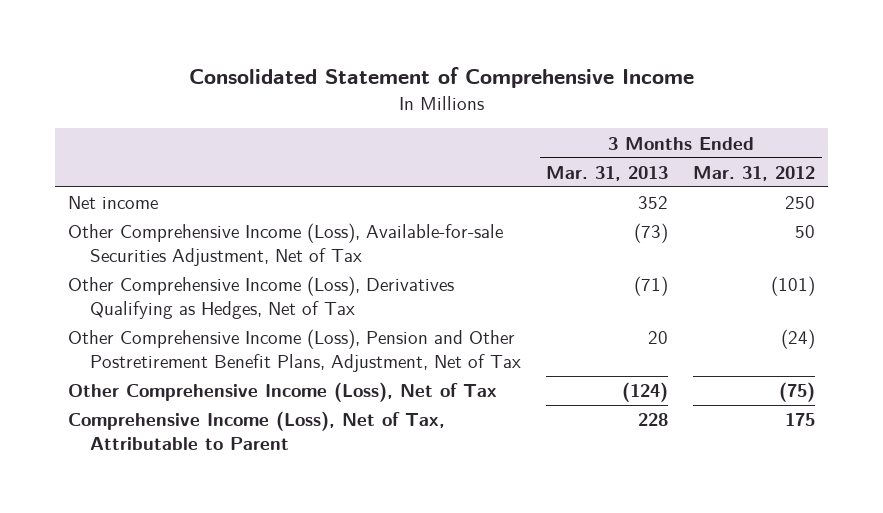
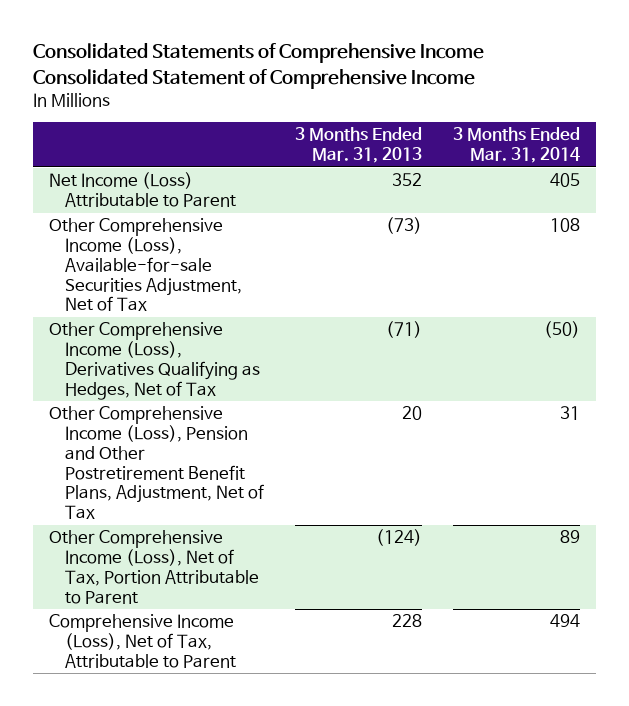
[188,67,694,89] Consolidated Statement of Comprehensive Income -> [33,43,485,89] Consolidated Statements of Comprehensive Income Consolidated Statement of Comprehensive Income
[693,165,816,181] Mar. 31, 2012 -> none
none -> [453,127,581,164] 3 Months Ended Mar. 31, 2014
[67,196,158,210] Net income -> [48,172,237,208] Net Income (Loss) Attributable to Parent
[67,382,497,403] Other Comprehensive Income (Loss), Net of Tax -> [48,530,260,604] Other Comprehensive Income (Loss), Net of Tax, Portion Attributable to Parent

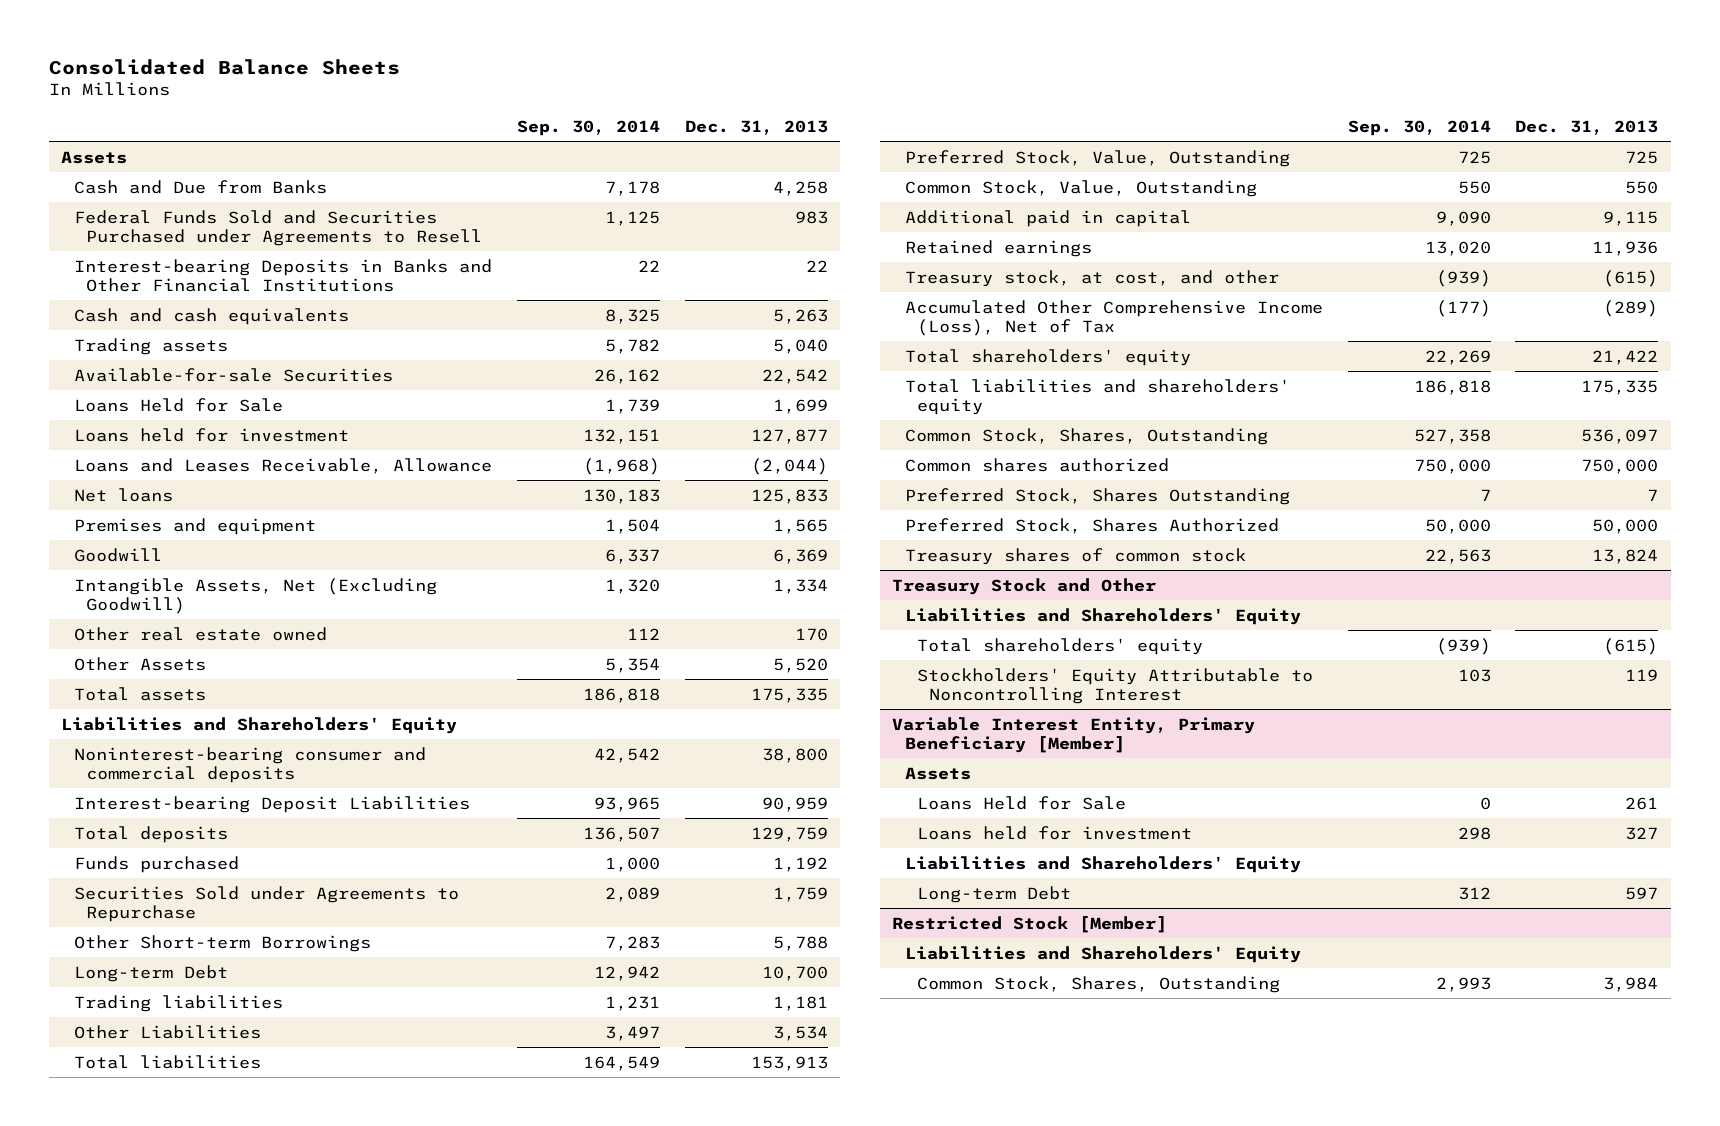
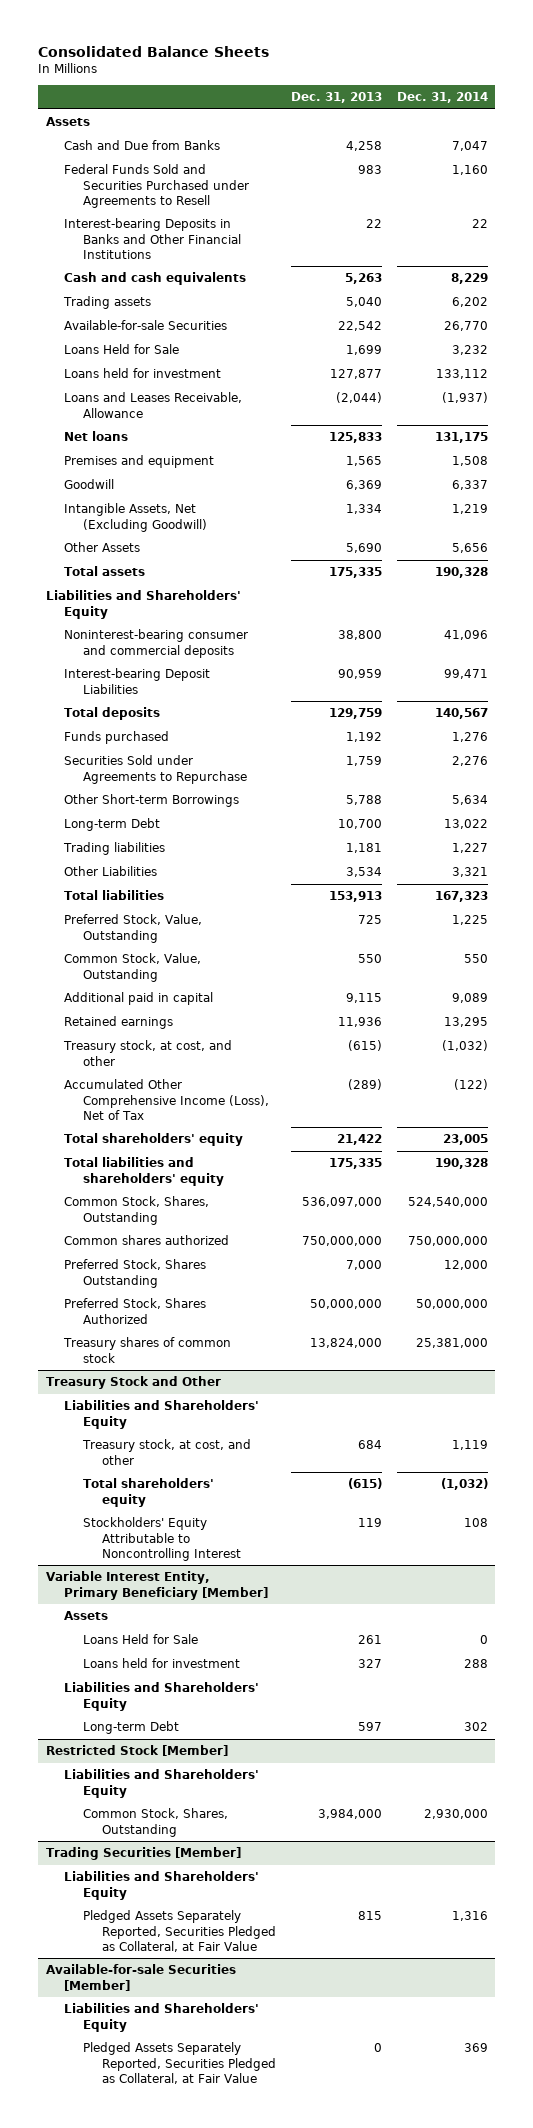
[516,119,660,136] Sep. 30, 2014 -> none
none -> [396,92,488,104] Dec. 31, 2014
[73,626,327,641] Other real estate owned -> none
[772,657,828,673] 5,520 -> [345,543,382,554] 5,690
[1581,428,1659,444] 536,097 -> [301,1197,382,1208] 536,097,000
[1581,458,1659,474] 750,000 -> [301,1236,382,1247] 750,000,000
[1647,488,1659,501] 7 -> [345,1260,382,1271] 7,000
[1592,518,1659,534] 50,000 -> [309,1299,382,1310] 50,000,000
[1592,548,1659,564] 13,824 -> [309,1338,382,1349] 13,824,000
none -> [81,1439,251,1465] Treasury stock, at cost, and other
[1603,976,1659,992] 3,984 -> [317,1809,382,1820] 3,984,000
none -> [45,1847,241,1861] Trading Securities [Member]
none -> [64,1871,260,1900] Liabilities and Shareholders' Equity
none -> [82,1910,276,1952] Pledged Assets Separately Reported, Securities Pledged as Collateral, at Fair Value
none -> [45,1964,236,1991] Available-for-sale Securities [Member]
none -> [64,2003,260,2032] Liabilities and Shareholders' Equity
none -> [82,2042,276,2084] Pledged Assets Separately Reported, Securities Pledged as Collateral, at Fair Value

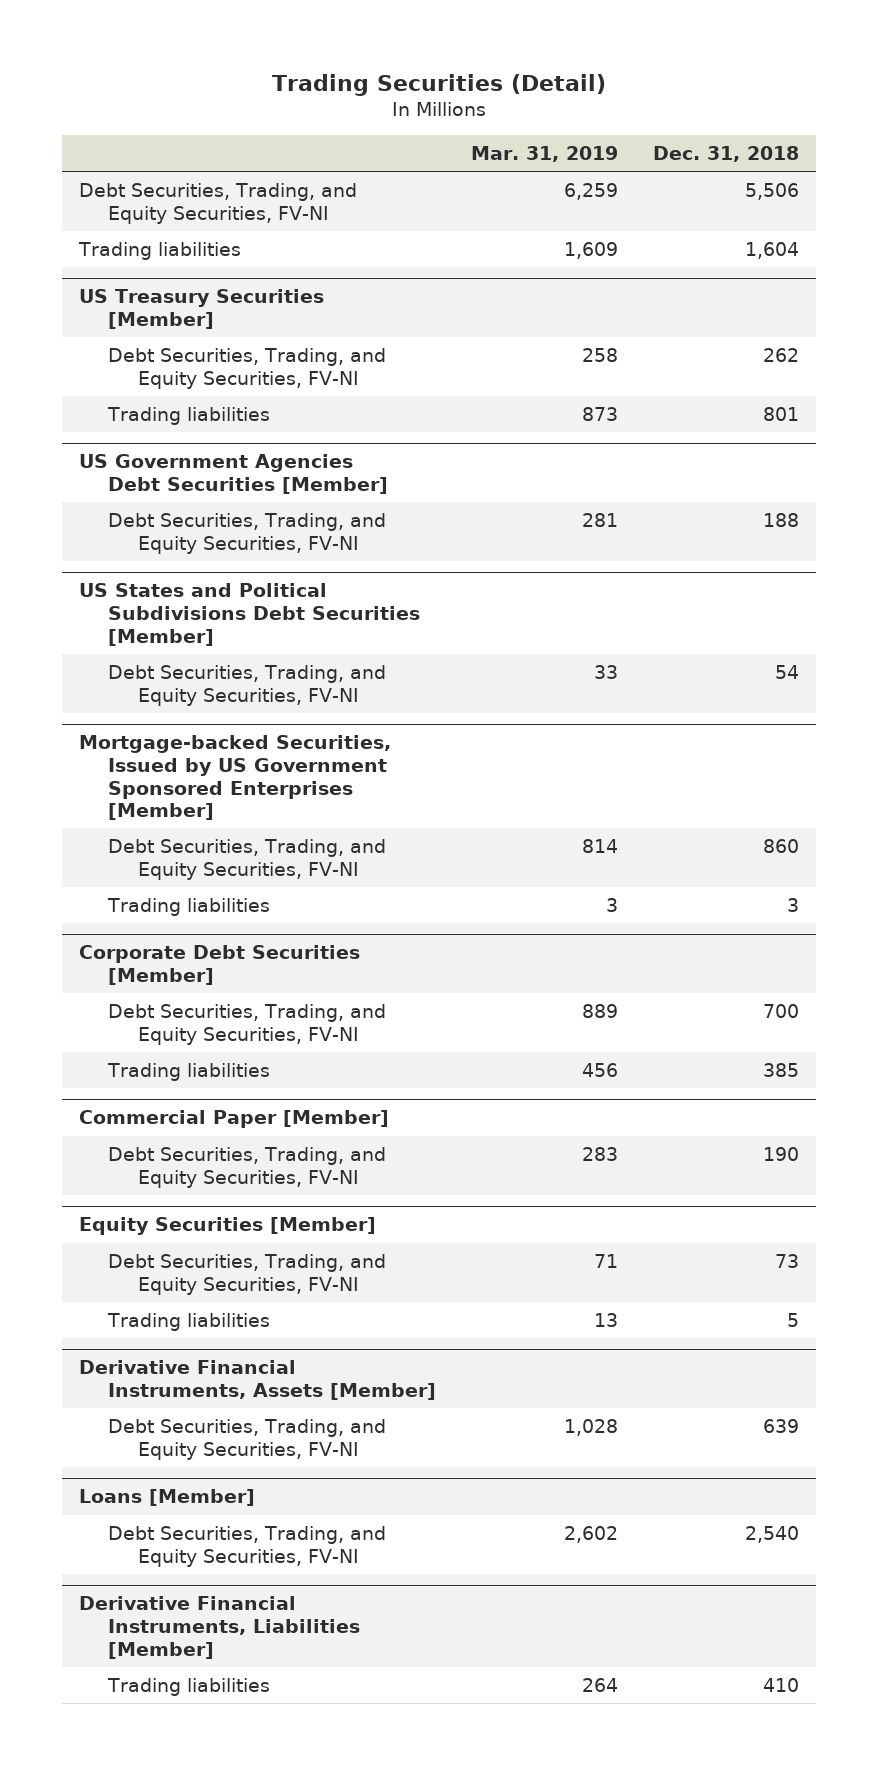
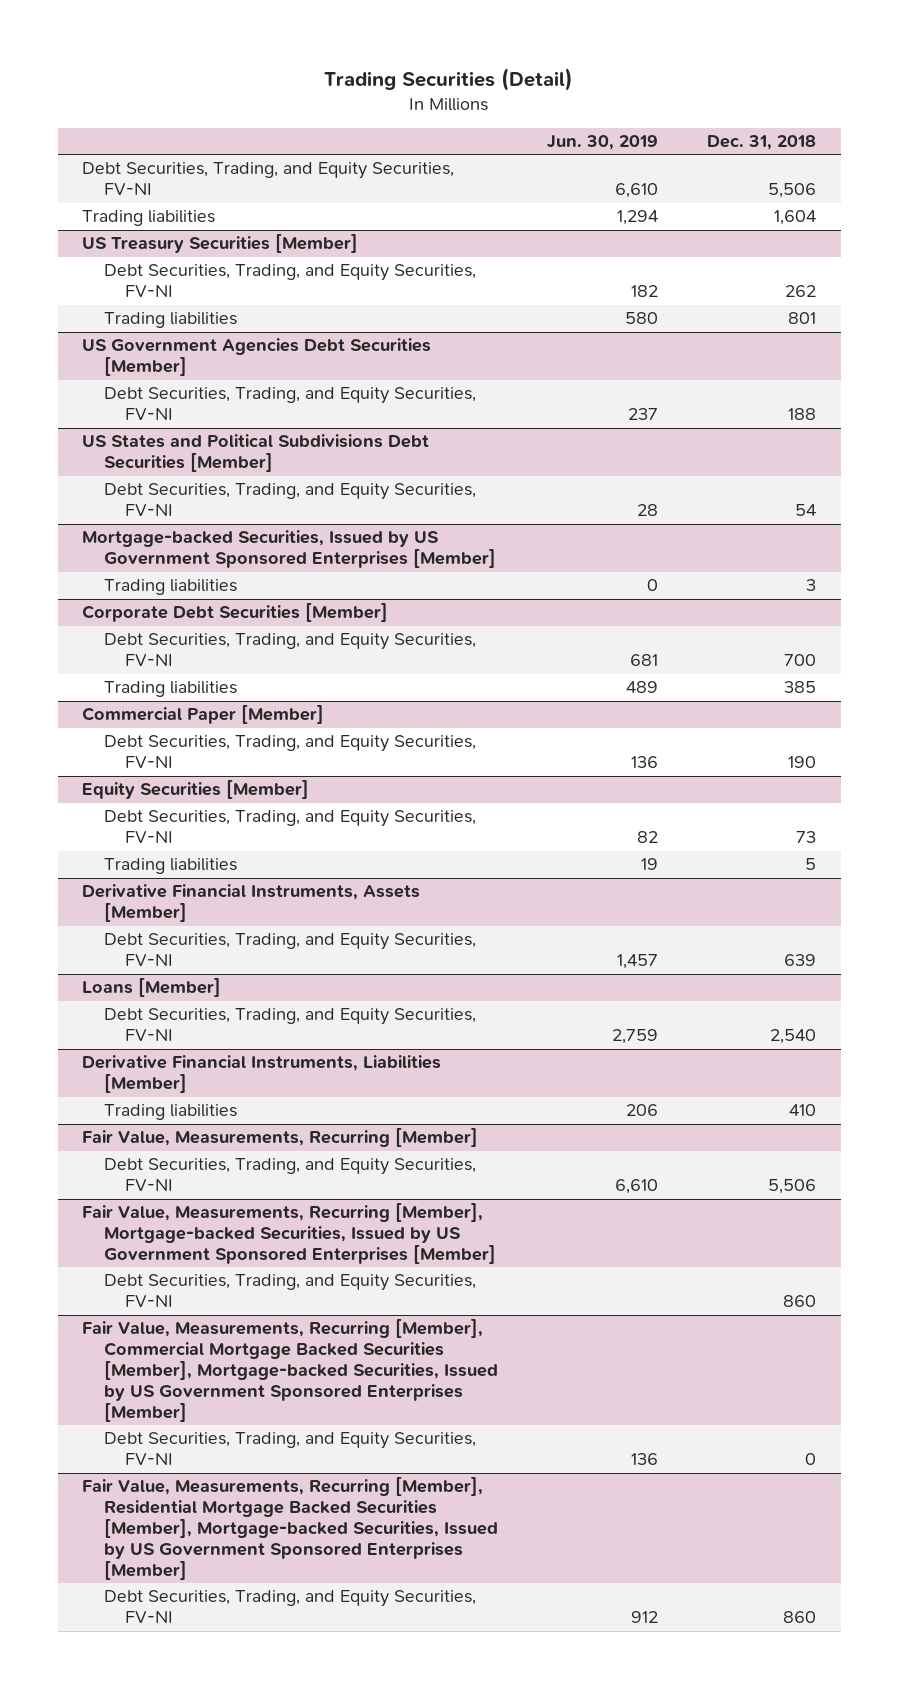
[471,145,619,162] Mar. 31, 2019 -> none
none -> [547,135,659,151] Jun. 30, 2019
[108,838,387,880] Debt Securities, Trading, and Equity Securities, FV-NI -> none
none -> [82,1128,479,1148] Fair Value, Measurements, Recurring [Member]
none -> [103,1158,476,1192] Debt Securities, Trading, and Equity Securities, FV-NI
none -> [82,1203,496,1265] Fair Value, Measurements, Recurring [Member], Mortgage-backed Securities, Issued by US Government Sponsored Enterprises [Member]
none -> [103,1274,476,1308] Debt Securities, Trading, and Equity Securities, FV-NI
none -> [82,1319,498,1422] Fair Value, Measurements, Recurring [Member], Commercial Mortgage Backed Securities [Member], Mortgage-backed Securities, Issued by US Government Sponsored Enterprises [Member]
none -> [103,1432,476,1466] Debt Securities, Trading, and Equity Securities, FV-NI
none -> [82,1477,498,1580] Fair Value, Measurements, Recurring [Member], Residential Mortgage Backed Securities [Member], Mortgage-backed Securities, Issued by US Government Sponsored Enterprises [Member]
none -> [103,1590,476,1624] Debt Securities, Trading, and Equity Securities, FV-NI

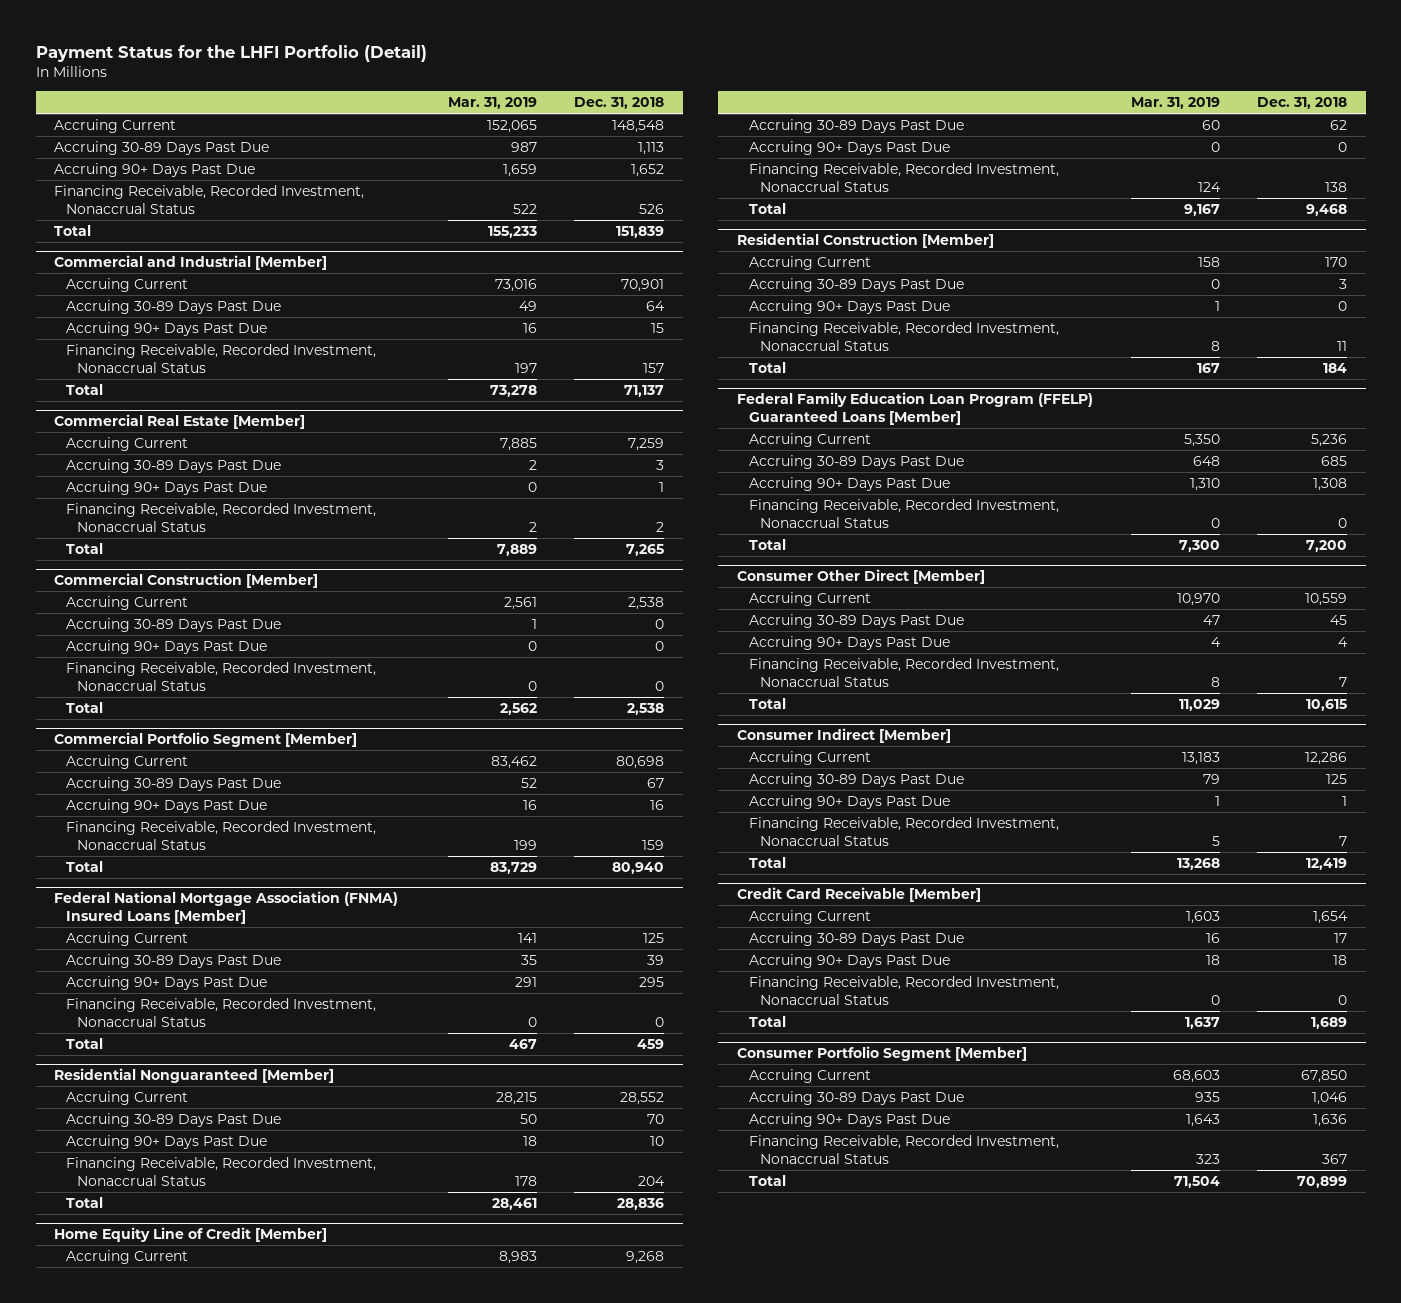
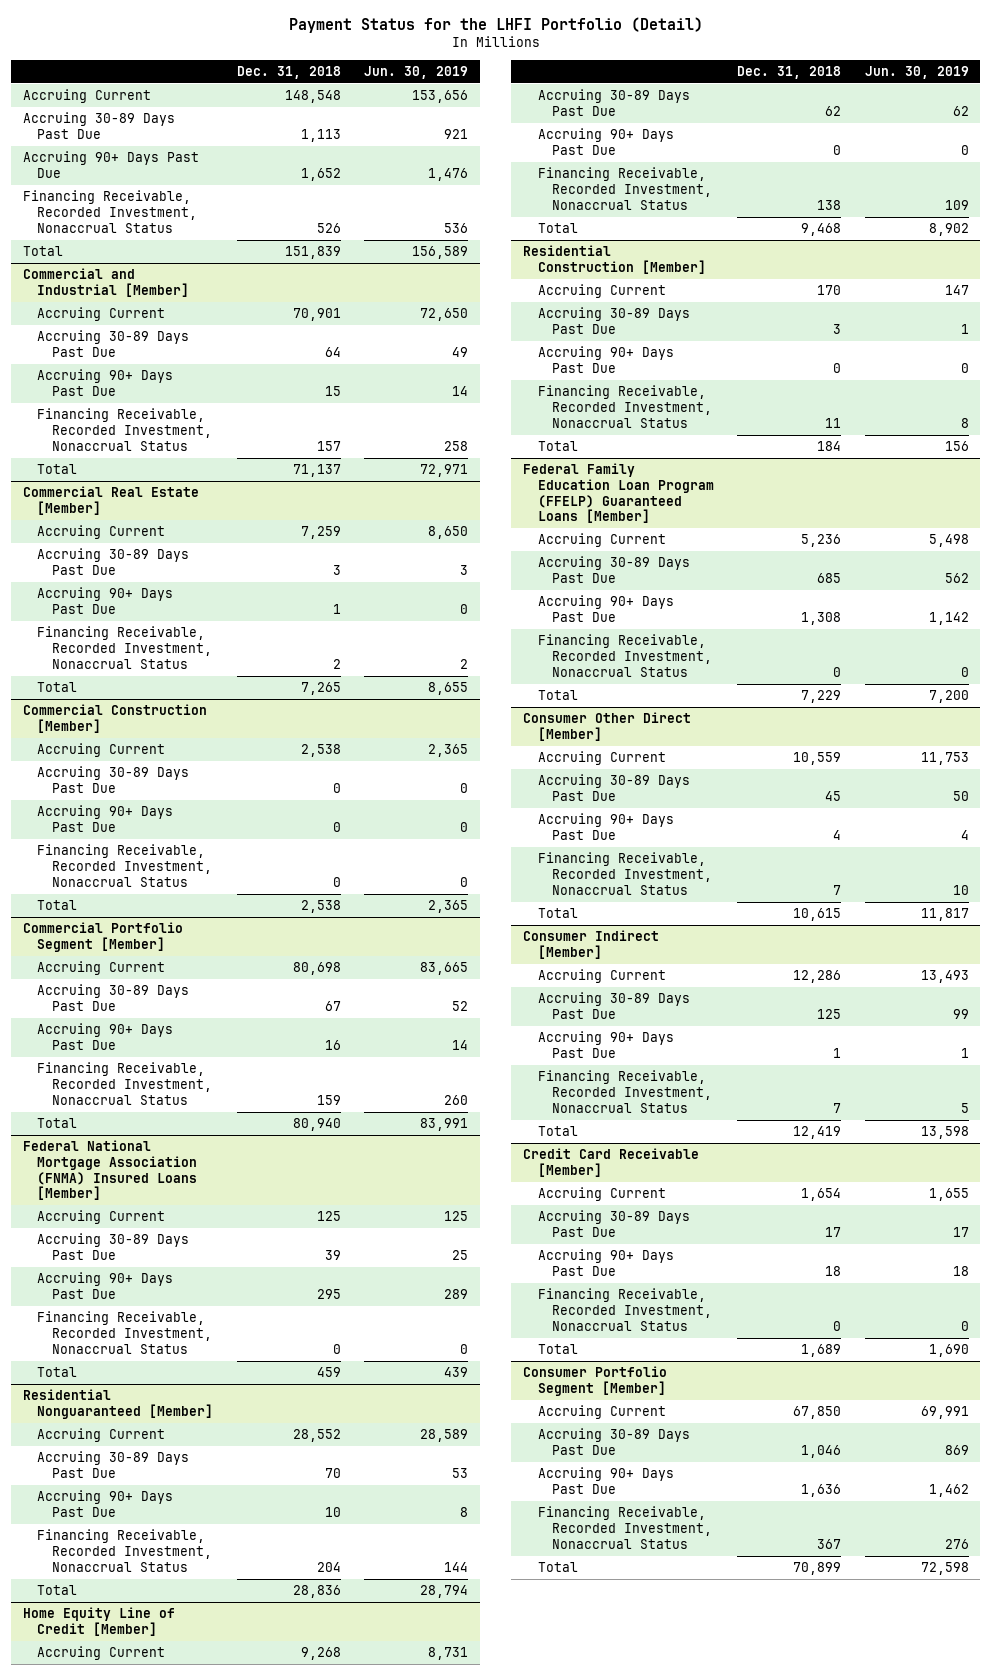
[447,97,537,110] Mar. 31, 2019 -> none
none -> [364,65,469,79] Jun. 30, 2019
[1306,540,1348,553] 7,200 -> [801,690,842,704] 7,229

